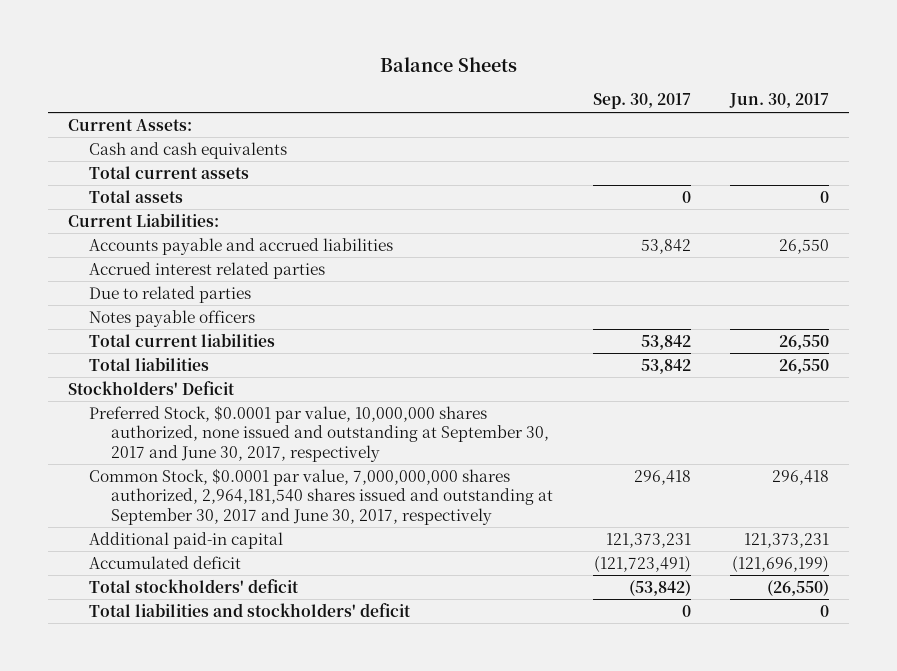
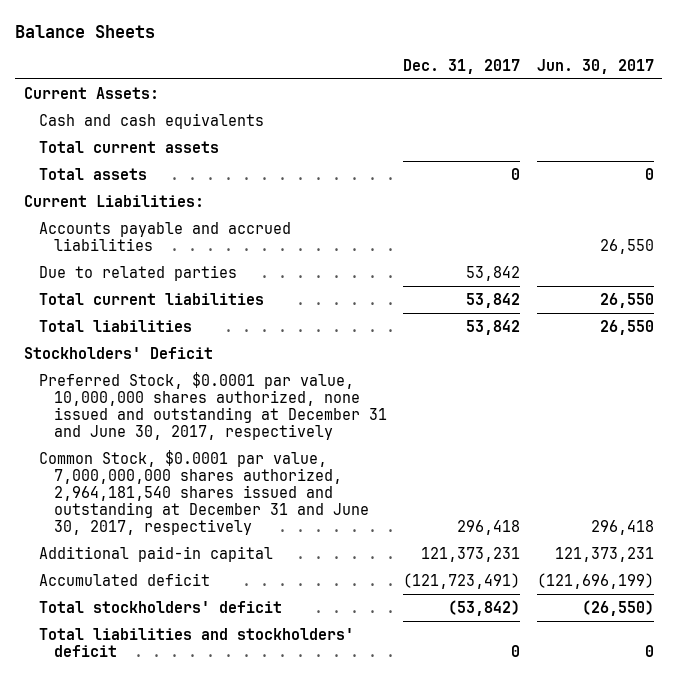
[592,93,691,110] Sep. 30, 2017 -> none
none -> [403,58,521,74] Dec. 31, 2017
[89,261,326,279] Accrued interest related parties -> none
[89,309,256,327] Notes payable officers -> none
[89,404,549,462] Preferred Stock, $0.0001 par value, 10,000,000 shares authorized, none issued and outstanding at September 30, 2017 and June 30, 2017, respectively -> [38,371,388,440] Preferred Stock, $0.0001 par value, 10,000,000 shares authorized, none issued and outstanding at December 31 and June 30, 2017, respectively
[89,467,553,525] Common Stock, $0.0001 par value, 7,000,000,000 shares authorized, 2,964,181,540 shares issued and outstanding at September 30, 2017 and June 30, 2017, respectively -> [38,449,370,535] Common Stock, $0.0001 par value, 7,000,000,000 shares authorized, 2,964,181,540 shares issued and outstanding at December 31 and June 30, 2017, respectively

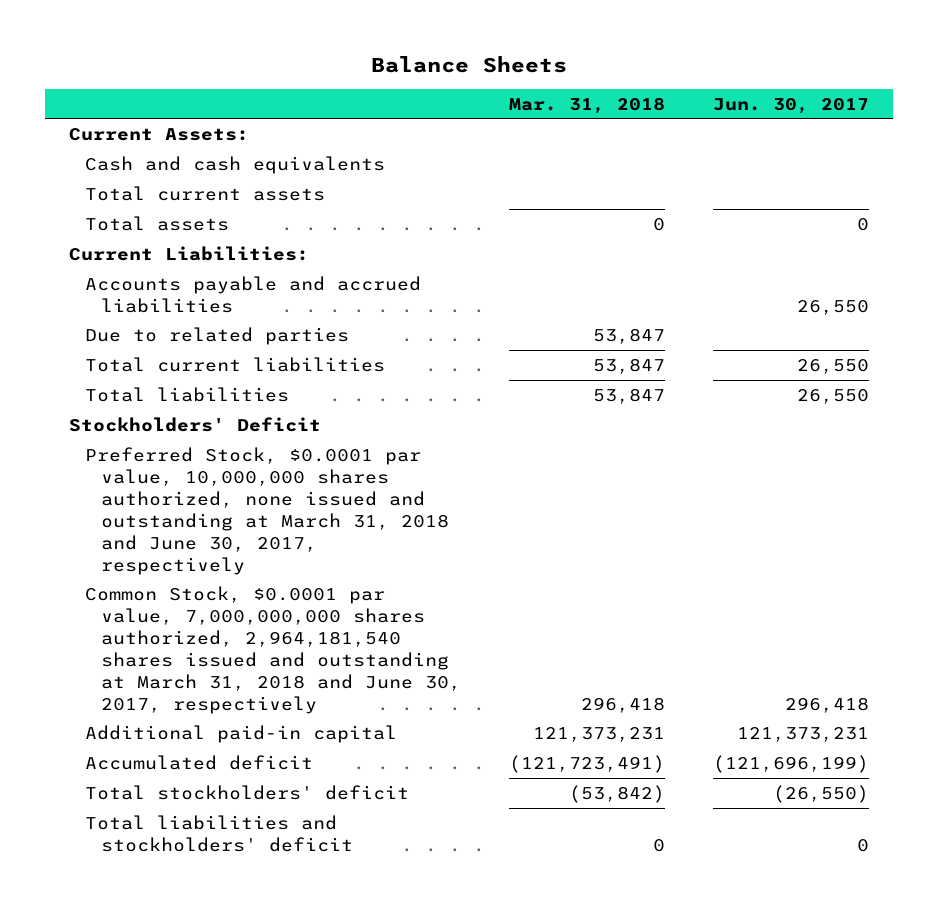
[403,58,521,74] Dec. 31, 2017 -> none
none -> [509,96,666,114] Mar. 31, 2018
[38,371,388,440] Preferred Stock, $0.0001 par value, 10,000,000 shares authorized, none issued and outstanding at December 31 and June 30, 2017, respectively -> [85,446,450,575] Preferred Stock, $0.0001 par value, 10,000,000 shares authorized, none issued and outstanding at March 31, 2018 and June 30, 2017, respectively
[38,449,370,535] Common Stock, $0.0001 par value, 7,000,000,000 shares authorized, 2,964,181,540 shares issued and outstanding at December 31 and June 30, 2017, respectively -> [85,585,462,714] Common Stock, $0.0001 par value, 7,000,000,000 shares authorized, 2,964,181,540 shares issued and outstanding at March 31, 2018 and June 30, 2017, respectively

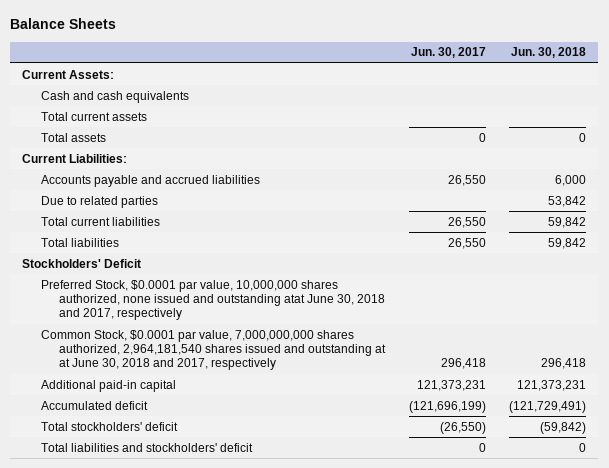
[509,96,666,114] Mar. 31, 2018 -> none
none -> [511,47,587,59] Jun. 30, 2018
[85,446,450,575] Preferred Stock, $0.0001 par value, 10,000,000 shares authorized, none issued and outstanding at March 31, 2018 and June 30, 2017, respectively -> [40,279,386,321] Preferred Stock, $0.0001 par value, 10,000,000 shares authorized, none issued and outstanding atat June 30, 2018 and 2017, respectively
[85,585,462,714] Common Stock, $0.0001 par value, 7,000,000,000 shares authorized, 2,964,181,540 shares issued and outstanding at March 31, 2018 and June 30, 2017, respectively -> [40,329,387,371] Common Stock, $0.0001 par value, 7,000,000,000 shares authorized, 2,964,181,540 shares issued and outstanding at at June 30, 2018 and 2017, respectively

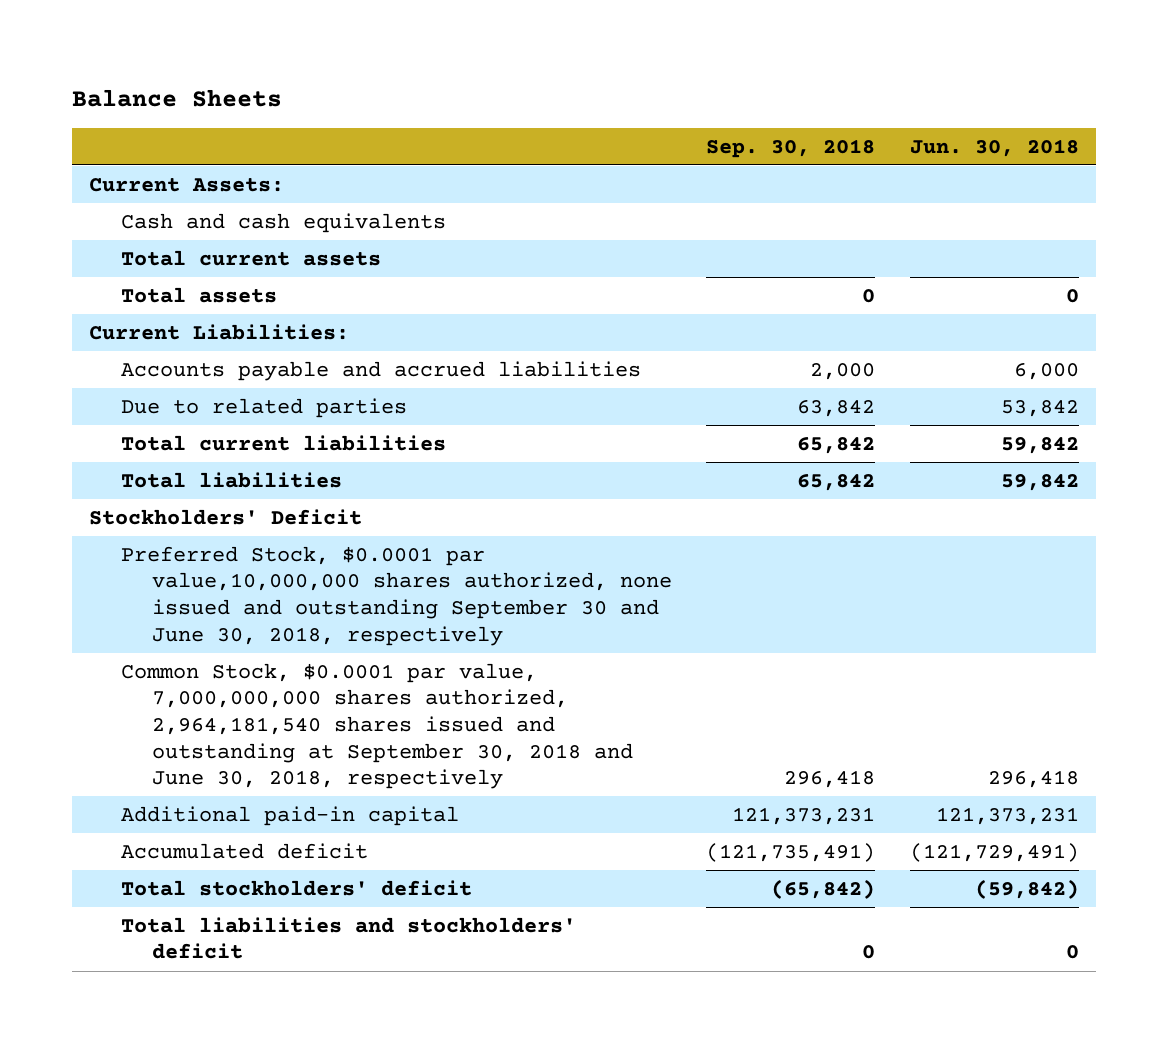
[410,47,486,59] Jun. 30, 2017 -> none
none -> [706,138,876,158] Sep. 30, 2018
[40,279,386,321] Preferred Stock, $0.0001 par value, 10,000,000 shares authorized, none issued and outstanding atat June 30, 2018 and 2017, respectively -> [120,545,672,646] Preferred Stock, $0.0001 par value,10,000,000 shares authorized, none issued and outstanding September 30 and June 30, 2018, respectively
[40,329,387,371] Common Stock, $0.0001 par value, 7,000,000,000 shares authorized, 2,964,181,540 shares issued and outstanding at at June 30, 2018 and 2017, respectively -> [120,662,633,790] Common Stock, $0.0001 par value, 7,000,000,000 shares authorized, 2,964,181,540 shares issued and outstanding at September 30, 2018 and June 30, 2018, respectively

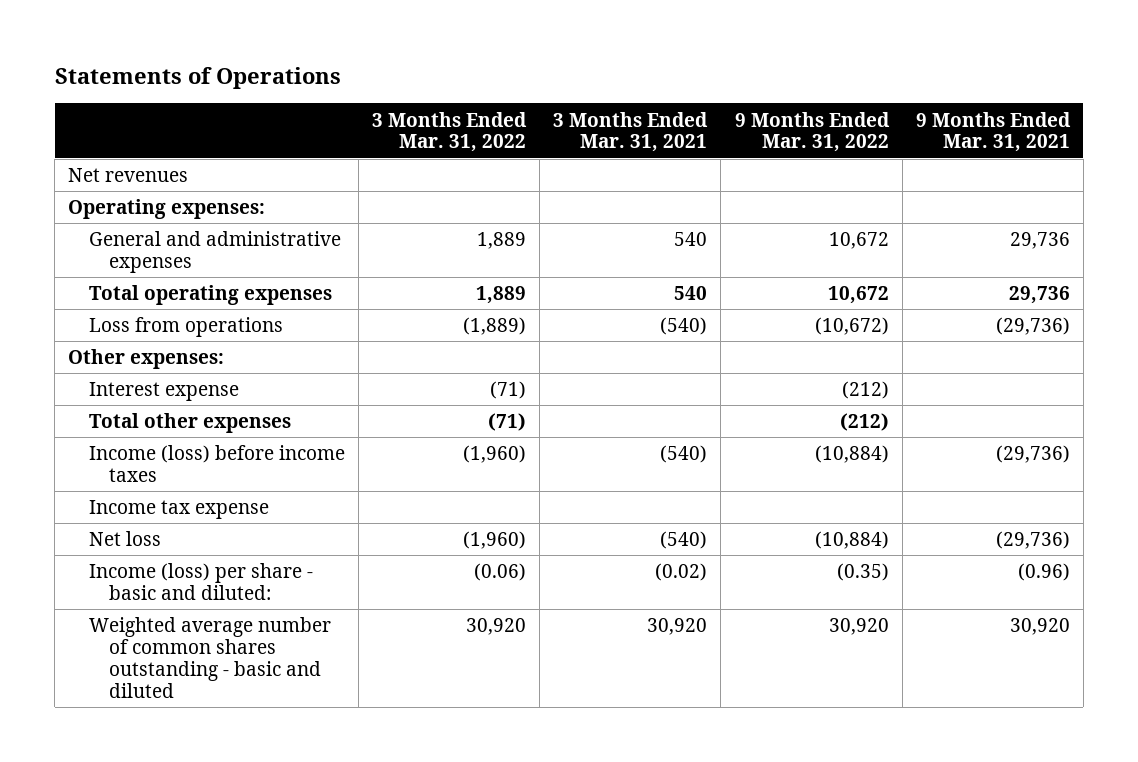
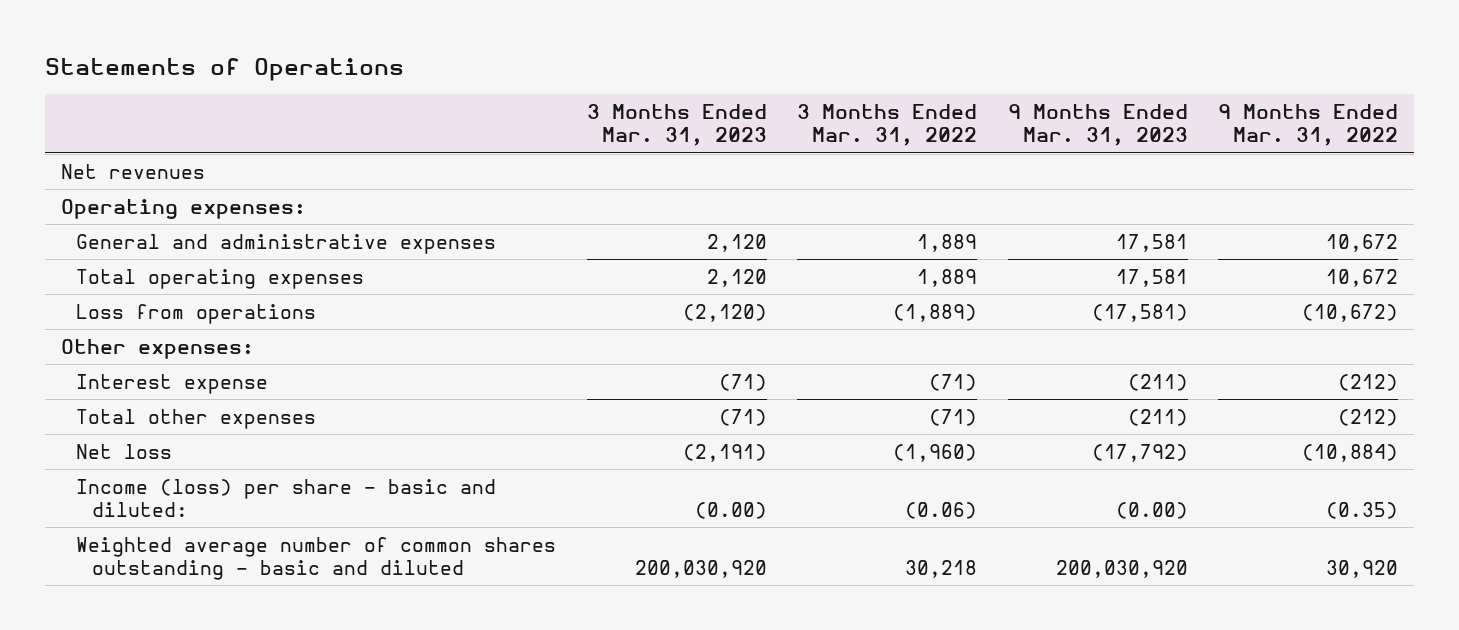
[553,111,709,153] 3 Months Ended Mar. 31, 2021 -> none
[915,111,1071,153] 9 Months Ended Mar. 31, 2021 -> none
none -> [586,104,767,147] 3 Months Ended Mar. 31, 2023
none -> [1007,104,1188,147] 9 Months Ended Mar. 31, 2023
[88,445,345,483] Income (loss) before income taxes -> none
[88,500,269,520] Income tax expense -> none
[466,618,527,636] 30,920 -> [905,560,978,579] 30,218

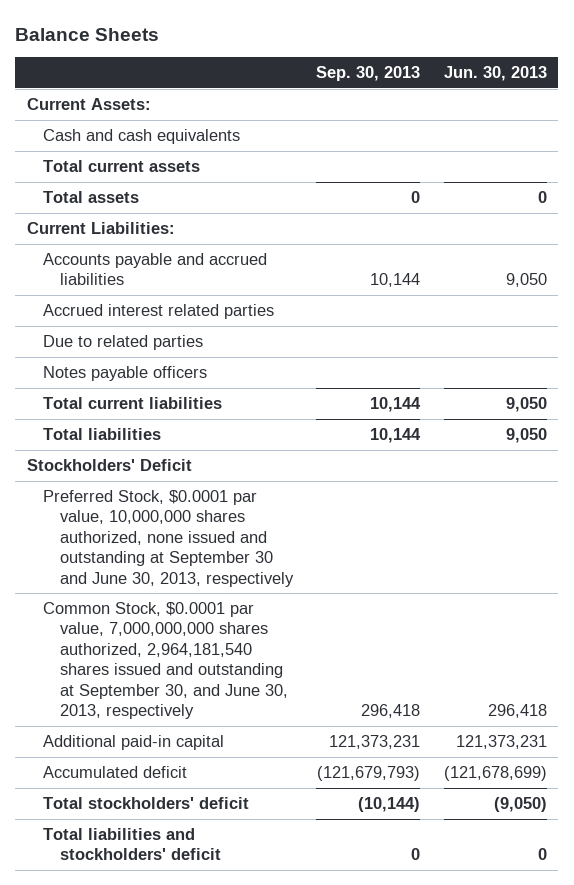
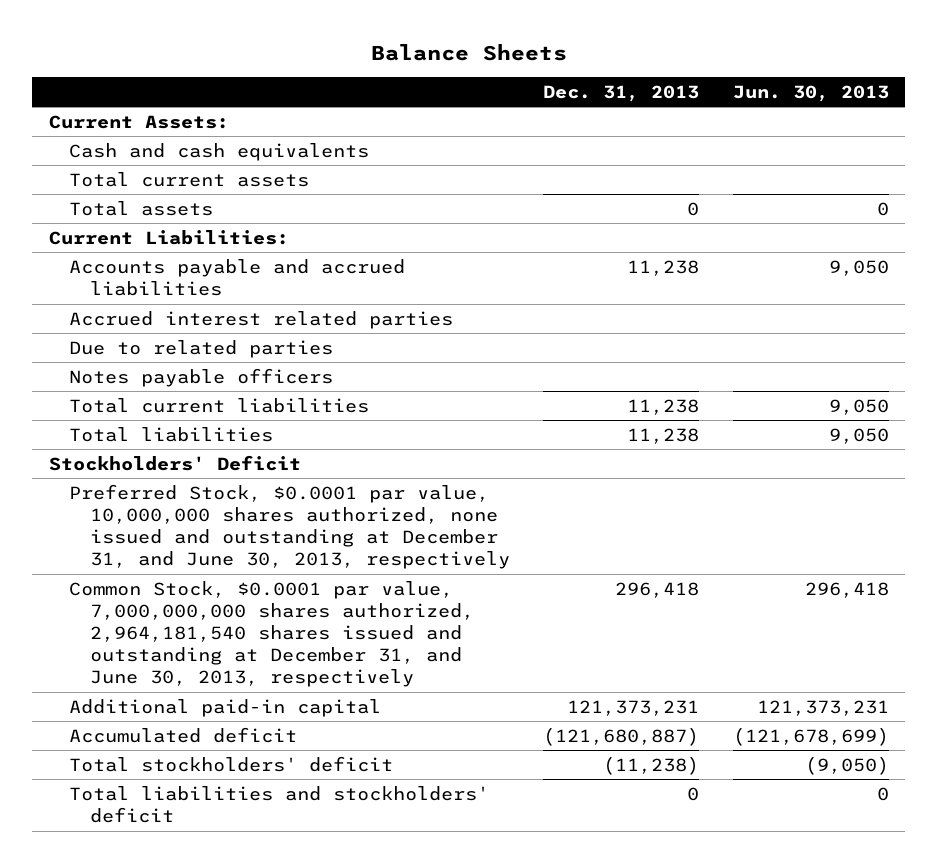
[316,65,421,81] Sep. 30, 2013 -> none
none -> [543,84,700,102] Dec. 31, 2013
[43,490,294,587] Preferred Stock, $0.0001 par value, 10,000,000 shares authorized, none issued and outstanding at September 30 and June 30, 2013, respectively -> [69,483,510,570] Preferred Stock, $0.0001 par value, 10,000,000 shares authorized, none issued and outstanding at December 31, and June 30, 2013, respectively
[43,602,288,719] Common Stock, $0.0001 par value, 7,000,000,000 shares authorized, 2,964,181,540 shares issued and outstanding at September 30, and June 30, 2013, respectively -> [69,580,474,688] Common Stock, $0.0001 par value, 7,000,000,000 shares authorized, 2,964,181,540 shares issued and outstanding at December 31, and June 30, 2013, respectively

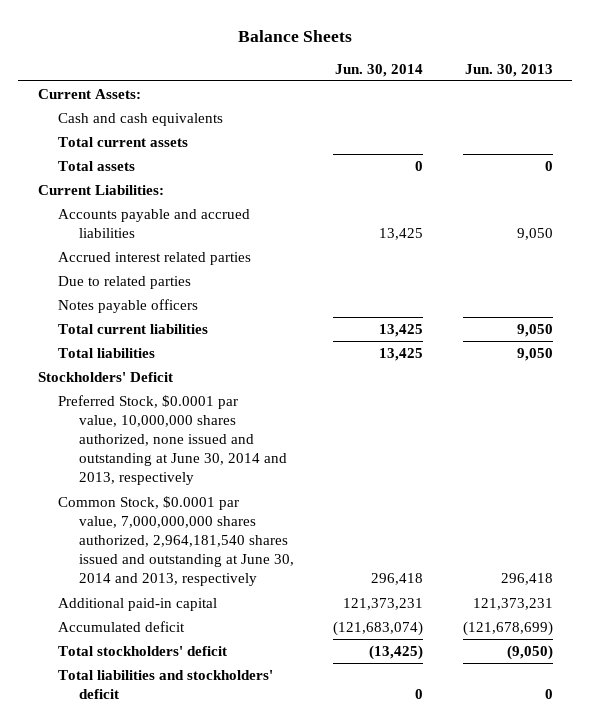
[543,84,700,102] Dec. 31, 2013 -> none
none -> [335,63,424,77] Jun. 30, 2014
[69,483,510,570] Preferred Stock, $0.0001 par value, 10,000,000 shares authorized, none issued and outstanding at December 31, and June 30, 2013, respectively -> [58,394,288,486] Preferred Stock, $0.0001 par value, 10,000,000 shares authorized, none issued and outstanding at June 30, 2014 and 2013, respectively
[69,580,474,688] Common Stock, $0.0001 par value, 7,000,000,000 shares authorized, 2,964,181,540 shares issued and outstanding at December 31, and June 30, 2013, respectively -> [58,495,295,587] Common Stock, $0.0001 par value, 7,000,000,000 shares authorized, 2,964,181,540 shares issued and outstanding at June 30, 2014 and 2013, respectively

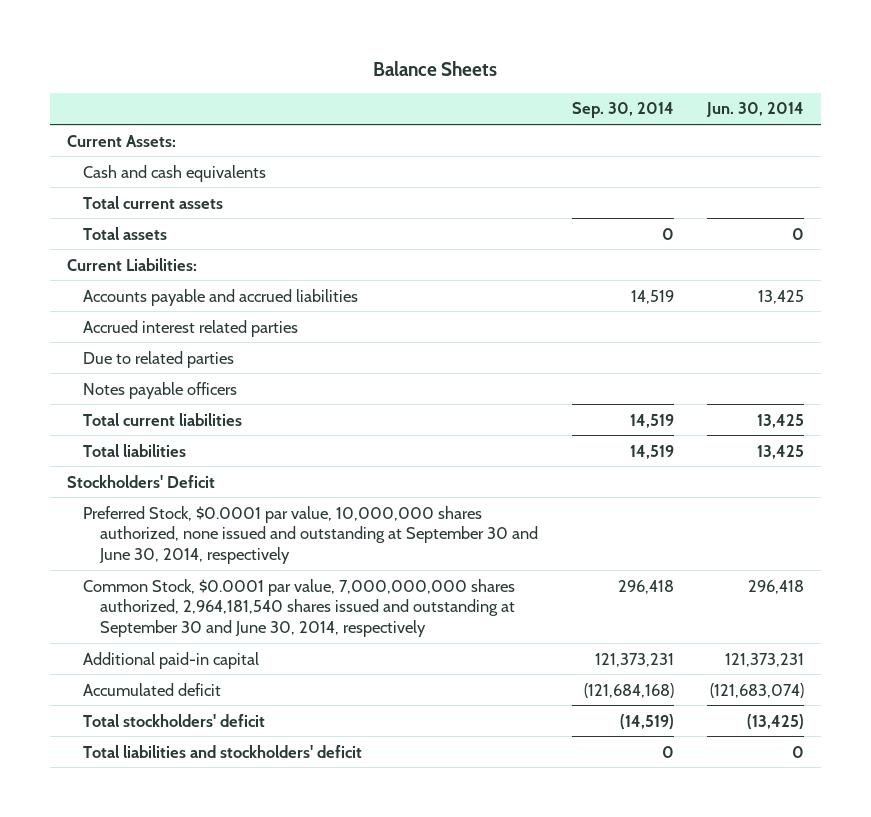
[464,63,553,77] Jun. 30, 2013 -> none
none -> [571,102,674,119] Sep. 30, 2014
[58,394,288,486] Preferred Stock, $0.0001 par value, 10,000,000 shares authorized, none issued and outstanding at June 30, 2014 and 2013, respectively -> [83,505,539,565] Preferred Stock, $0.0001 par value, 10,000,000 shares authorized, none issued and outstanding at September 30 and June 30, 2014, respectively
[58,495,295,587] Common Stock, $0.0001 par value, 7,000,000,000 shares authorized, 2,964,181,540 shares issued and outstanding at June 30, 2014 and 2013, respectively -> [83,578,516,638] Common Stock, $0.0001 par value, 7,000,000,000 shares authorized, 2,964,181,540 shares issued and outstanding at September 30 and June 30, 2014, respectively

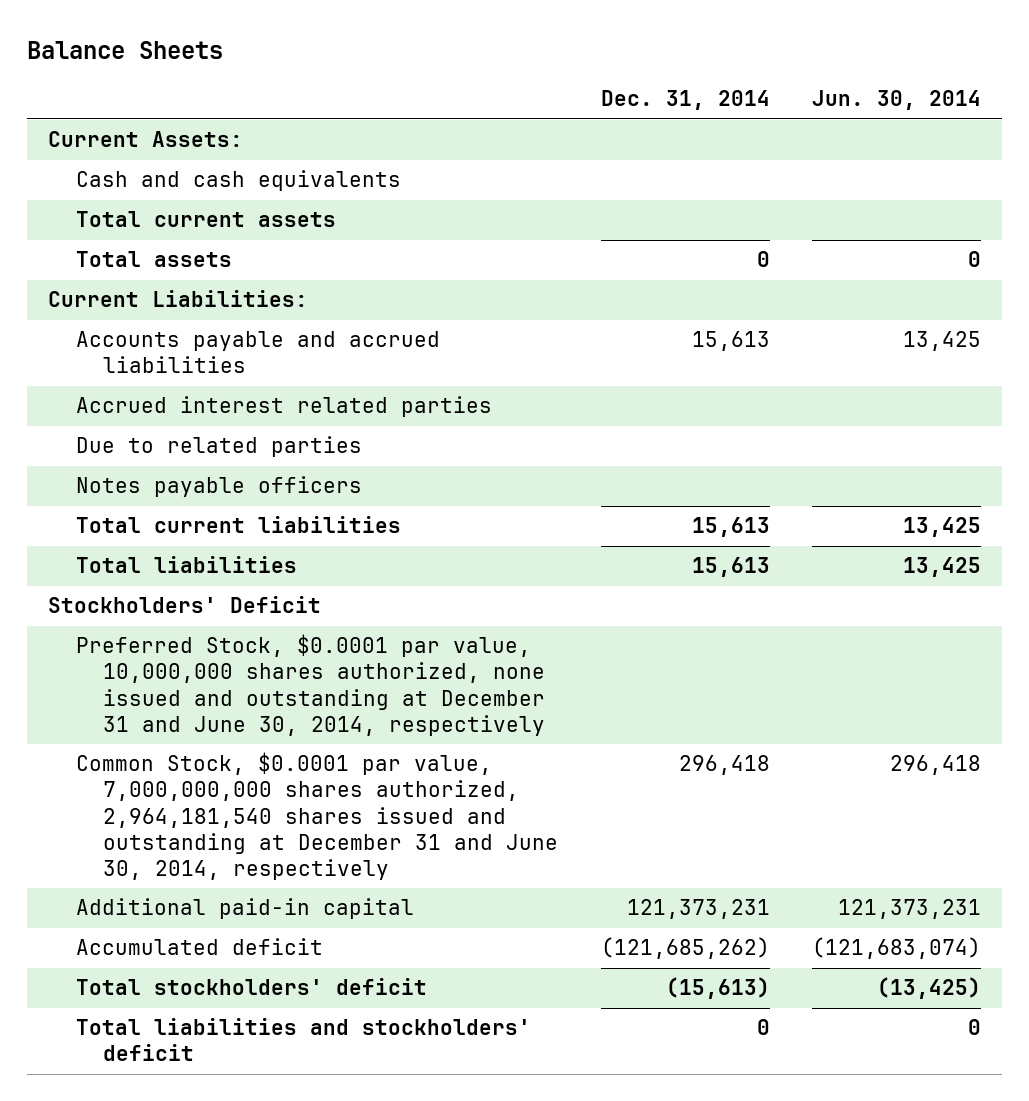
[571,102,674,119] Sep. 30, 2014 -> none
none -> [600,90,770,111] Dec. 31, 2014
[83,505,539,565] Preferred Stock, $0.0001 par value, 10,000,000 shares authorized, none issued and outstanding at September 30 and June 30, 2014, respectively -> [75,634,546,736] Preferred Stock, $0.0001 par value, 10,000,000 shares authorized, none issued and outstanding at December 31 and June 30, 2014, respectively
[83,578,516,638] Common Stock, $0.0001 par value, 7,000,000,000 shares authorized, 2,964,181,540 shares issued and outstanding at September 30 and June 30, 2014, respectively -> [75,752,559,880] Common Stock, $0.0001 par value, 7,000,000,000 shares authorized, 2,964,181,540 shares issued and outstanding at December 31 and June 30, 2014, respectively

